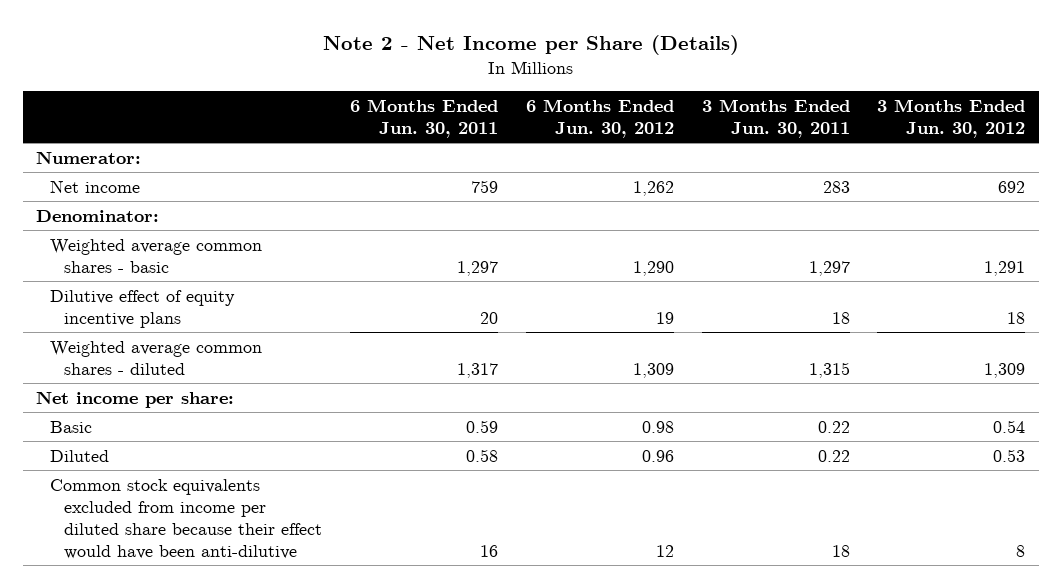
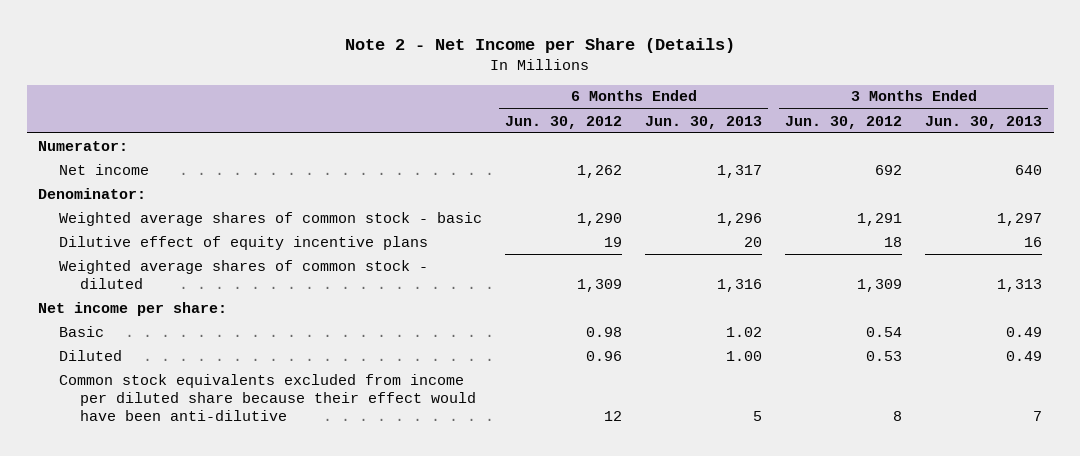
[350,98,499,138] 6 Months Ended Jun. 30, 2011 -> none
[701,98,850,138] 3 Months Ended Jun. 30, 2011 -> none
none -> [645,115,763,129] Jun. 30, 2013
none -> [925,115,1043,129] Jun. 30, 2013
[50,238,263,273] Weighted average common shares - basic -> [59,211,483,226] Weighted average shares of common stock - basic
[50,340,263,375] Weighted average common shares - diluted -> [59,259,429,290] Weighted average shares of common stock - diluted

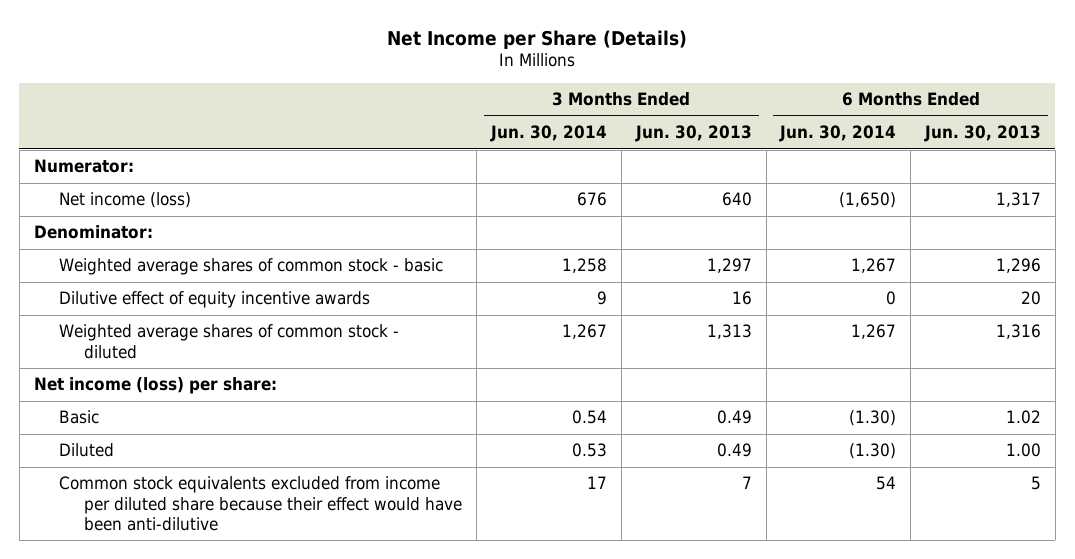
[345,37,736,53] Note 2 - Net Income per Share (Details) -> [387,29,688,49] Net Income per Share (Details)
[505,115,623,129] Jun. 30, 2012 -> none
[785,115,903,129] Jun. 30, 2012 -> none
none -> [490,125,608,143] Jun. 30, 2014
none -> [779,125,897,143] Jun. 30, 2014
[59,163,150,175] Net income -> [59,192,192,209] Net income (loss)
[59,235,429,250] Dilutive effect of equity incentive plans -> [59,291,371,309] Dilutive effect of equity incentive awards
[38,301,228,316] Net income per share: -> [33,377,277,395] Net income (loss) per share:

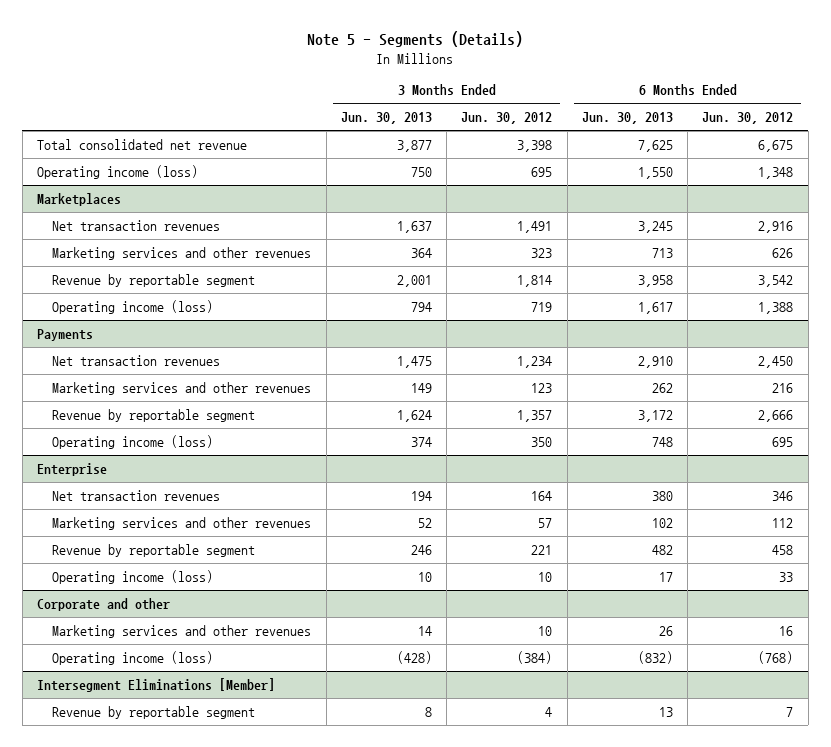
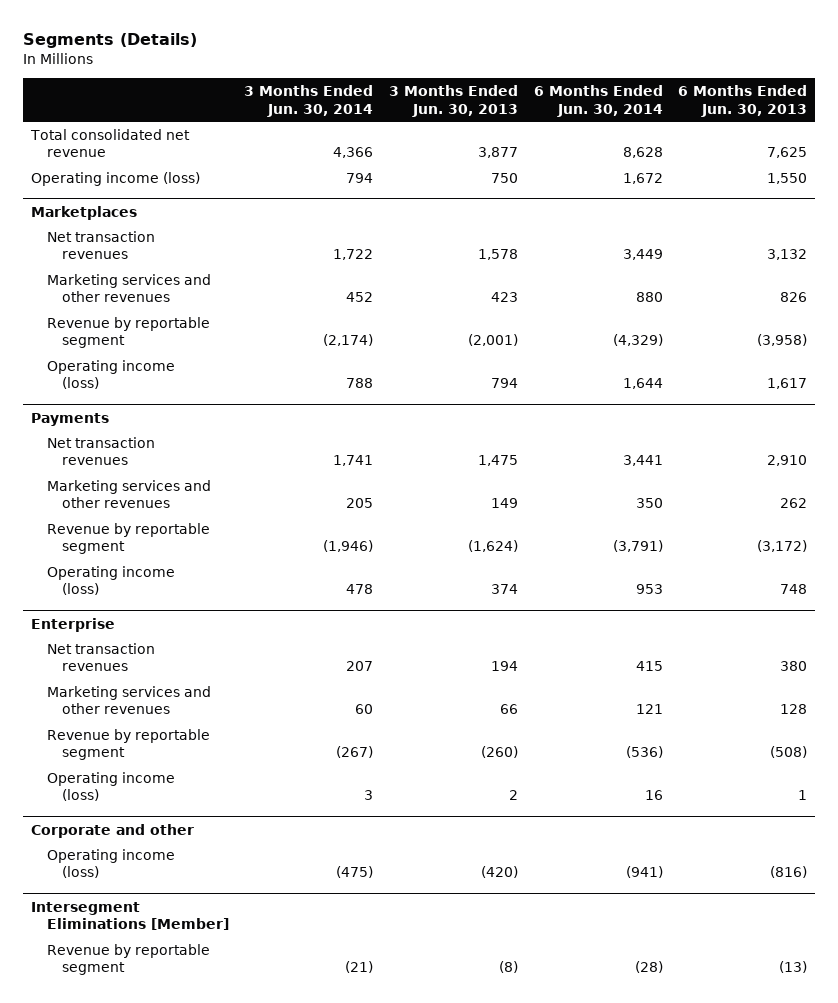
[307,30,524,47] Note 5 - Segments (Details) -> [23,33,198,49] Segments (Details)
[461,112,553,125] Jun. 30, 2012 -> none
[702,112,794,125] Jun. 30, 2012 -> none
none -> [244,84,374,117] 3 Months Ended Jun. 30, 2014
none -> [533,84,663,117] 6 Months Ended Jun. 30, 2014
[396,220,432,233] 1,637 -> [478,249,519,261] 1,578
[637,220,673,233] 3,245 -> [767,249,808,261] 3,132
[410,247,432,258] 364 -> [491,292,519,303] 423
[651,247,673,258] 713 -> [780,292,808,303] 826
[396,274,432,287] 2,001 -> [468,334,519,347] (2,001)
[637,274,673,287] 3,958 -> [757,334,808,347] (3,958)
[396,409,432,422] 1,624 -> [468,540,519,553] (1,624)
[637,409,673,422] 3,172 -> [757,540,808,553] (3,172)
[417,517,432,528] 52 -> [500,704,519,715] 66
[651,517,673,528] 102 -> [780,704,808,715] 128
[410,544,432,555] 246 -> [481,746,519,759] (260)
[651,544,673,555] 482 -> [770,746,808,759] (508)
[417,571,432,582] 10 -> [509,790,519,801] 2
[658,571,673,582] 17 -> [798,790,808,801] 1
[52,624,312,638] Marketing services and other revenues -> none
[396,650,432,664] (428) -> [481,866,519,879] (420)
[637,650,673,664] (832) -> [770,866,808,879] (816)
[424,706,432,717] 8 -> [499,961,519,974] (8)
[658,706,673,717] 13 -> [779,961,808,974] (13)

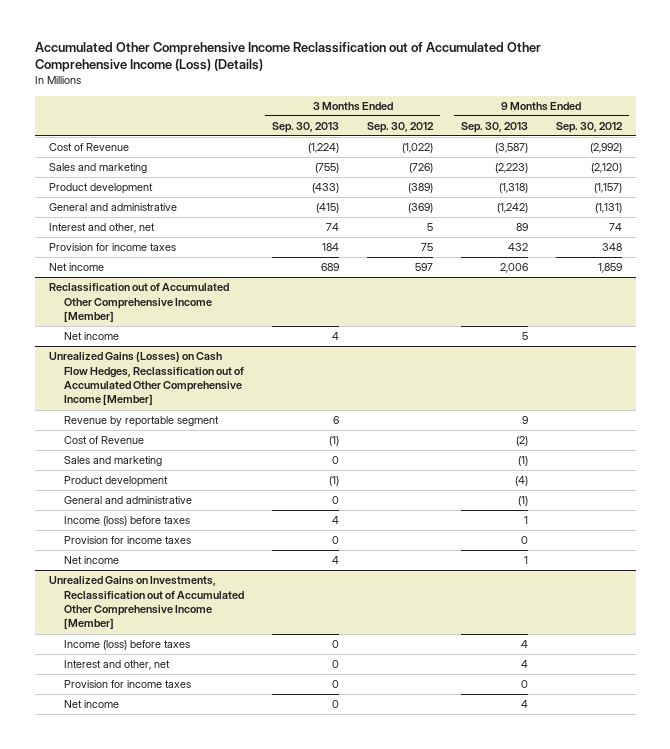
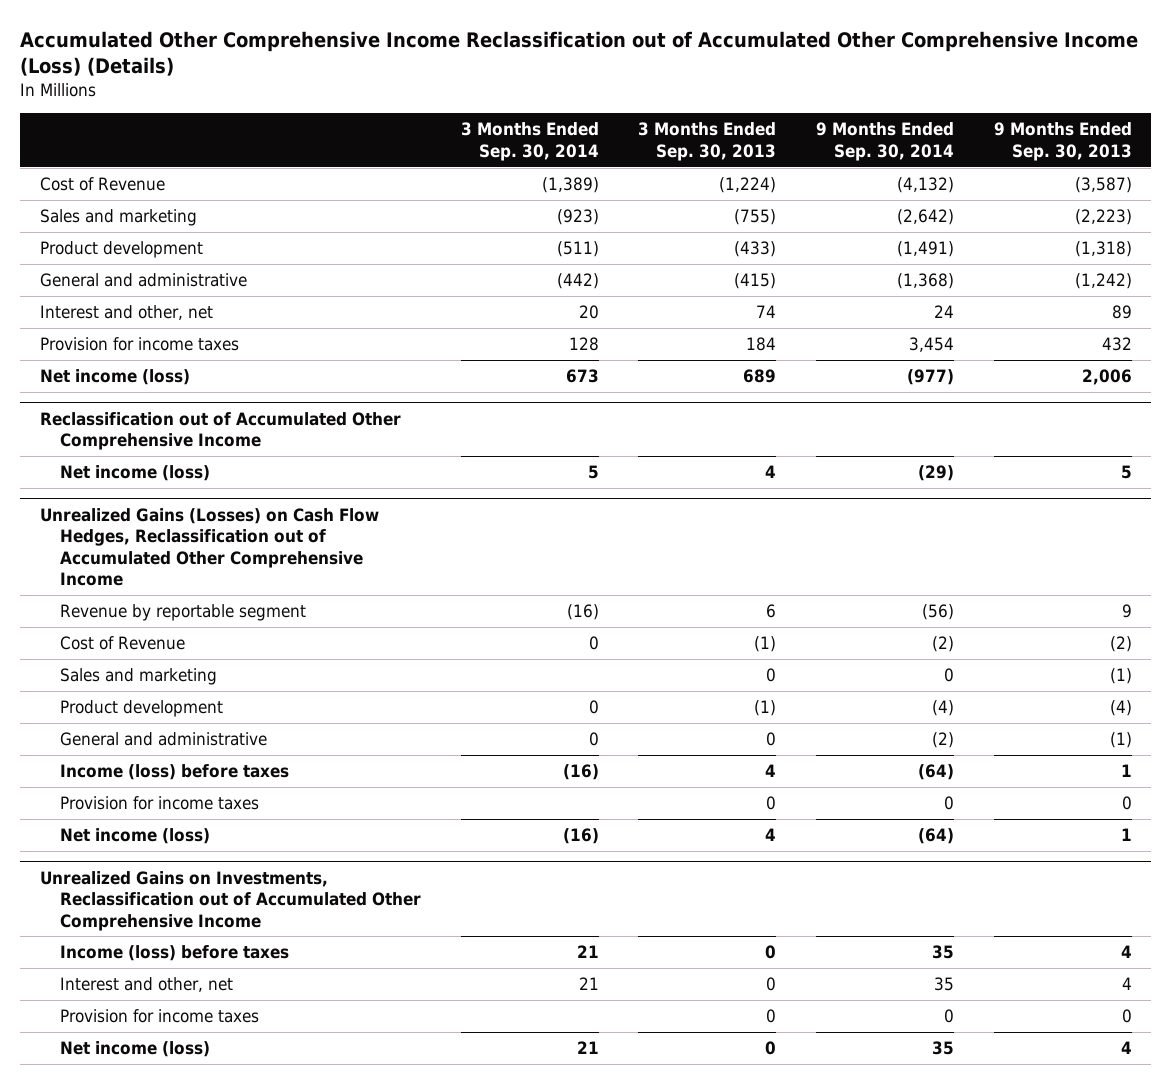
[366,121,434,133] Sep. 30, 2012 -> none
[555,121,623,133] Sep. 30, 2012 -> none
none -> [460,122,599,161] 3 Months Ended Sep. 30, 2014
none -> [815,122,954,161] 9 Months Ended Sep. 30, 2014
[48,263,104,272] Net income -> [39,369,190,386] Net income (loss)
[48,283,229,323] Reclassification out of Accumulated Other Comprehensive Income [Member] -> [39,411,401,451] Reclassification out of Accumulated Other Comprehensive Income
[64,332,120,341] Net income -> [60,465,211,482] Net income (loss)
[48,352,245,406] Unrealized Gains (Losses) on Cash Flow Hedges, Reclassification out of Accumulated Other Comprehensive Income [Member] -> [39,507,379,587] Unrealized Gains (Losses) on Cash Flow Hedges, Reclassification out of Accumulated Other Comprehensive Income
[64,556,120,565] Net income -> [60,828,211,845] Net income (loss)
[48,576,245,630] Unrealized Gains on Investments, Reclassification out of Accumulated Other Comprehensive Income [Member] -> [39,870,422,931] Unrealized Gains on Investments, Reclassification out of Accumulated Other Comprehensive Income
[64,700,120,709] Net income -> [60,1041,211,1058] Net income (loss)

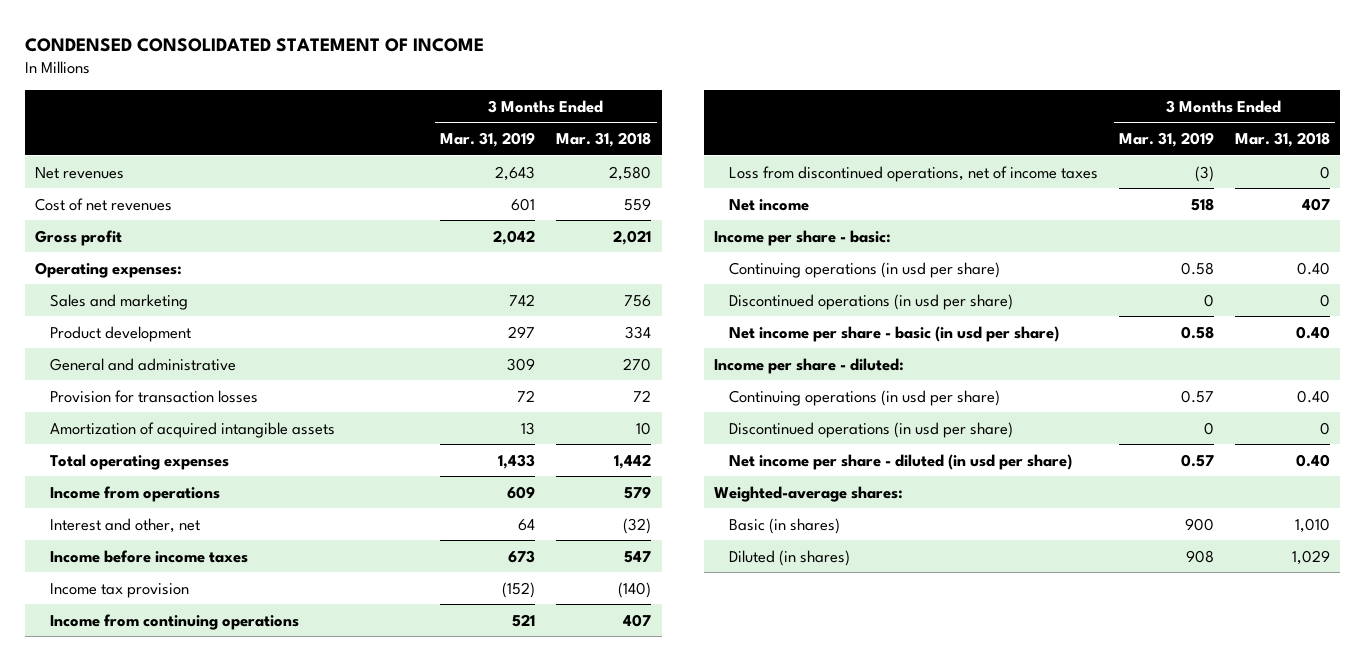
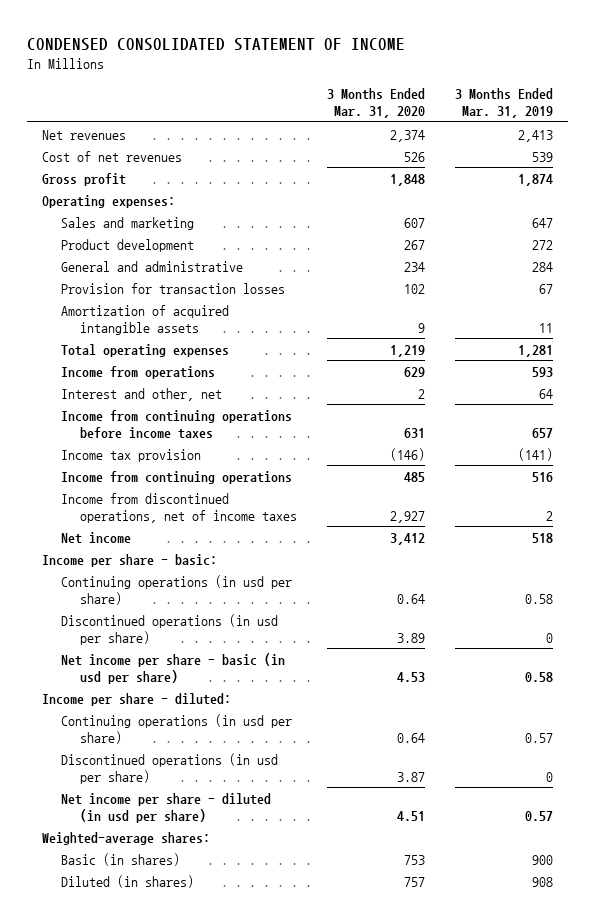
[556,132,652,148] Mar. 31, 2018 -> none
none -> [327,88,426,119] 3 Months Ended Mar. 31, 2020
[495,165,536,181] 2,643 -> [517,129,553,142] 2,413
[511,197,536,211] 601 -> [531,151,553,162] 539
[493,229,536,245] 2,042 -> [517,173,553,186] 1,874
[509,293,536,306] 742 -> [531,217,553,228] 647
[508,325,536,338] 297 -> [531,239,553,250] 272
[507,357,536,371] 309 -> [531,261,553,272] 284
[517,389,536,402] 72 -> [538,283,553,294] 67
[521,421,536,435] 13 -> [538,322,553,333] 11
[498,453,536,469] 1,433 -> [517,344,553,357] 1,281
[507,485,536,499] 609 -> [531,366,553,377] 593
[50,549,249,563] Income before income taxes -> [61,409,293,439] Income from continuing operations before income taxes
[508,549,536,563] 673 -> [531,427,553,438] 657
[502,581,536,598] (152) -> [517,447,553,461] (141)
[512,613,536,627] 521 -> [531,471,553,482] 516
[728,165,1098,182] Loss from discontinued operations, net of income taxes -> [61,492,298,523] Income from discontinued operations, net of income taxes
[1194,165,1214,182] (3) -> [545,510,553,521] 2

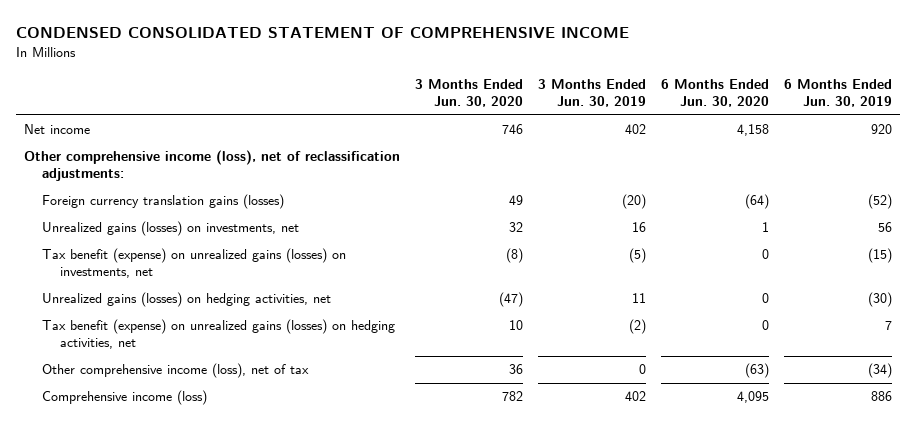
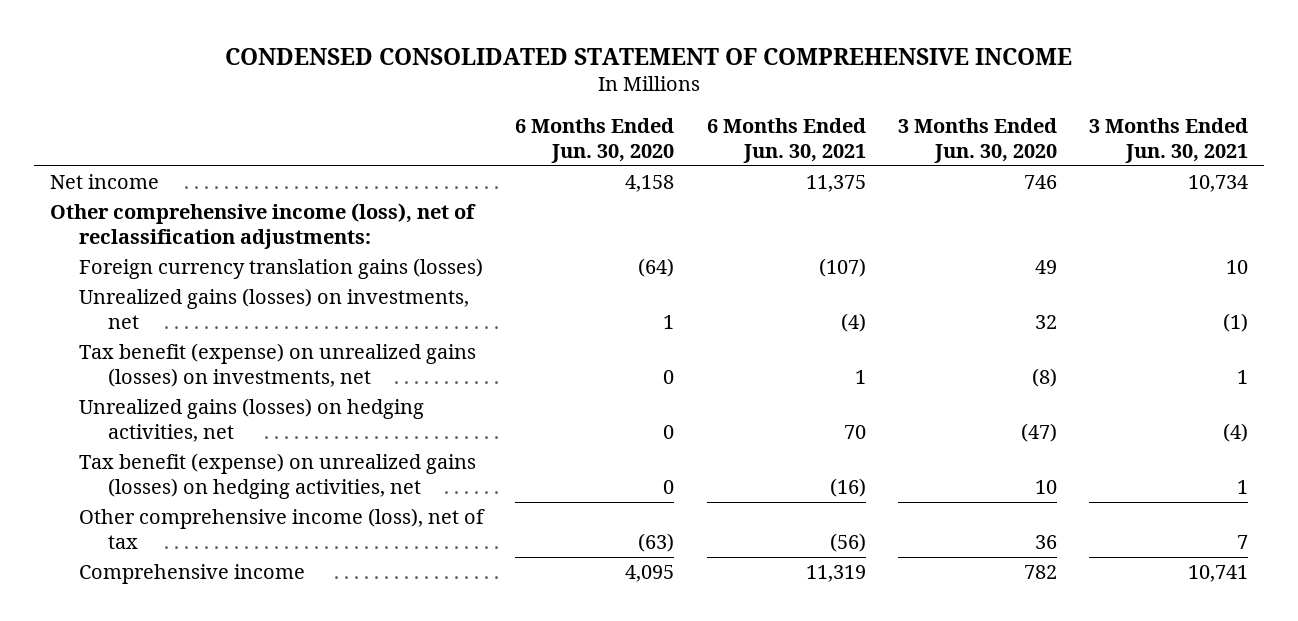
[537,79,646,108] 3 Months Ended Jun. 30, 2019 -> none
[784,79,893,108] 6 Months Ended Jun. 30, 2019 -> none
none -> [706,118,866,164] 6 Months Ended Jun. 30, 2021
none -> [1089,118,1249,164] 3 Months Ended Jun. 30, 2021
[41,390,207,406] Comprehensive income (loss) -> [78,564,305,585] Comprehensive income

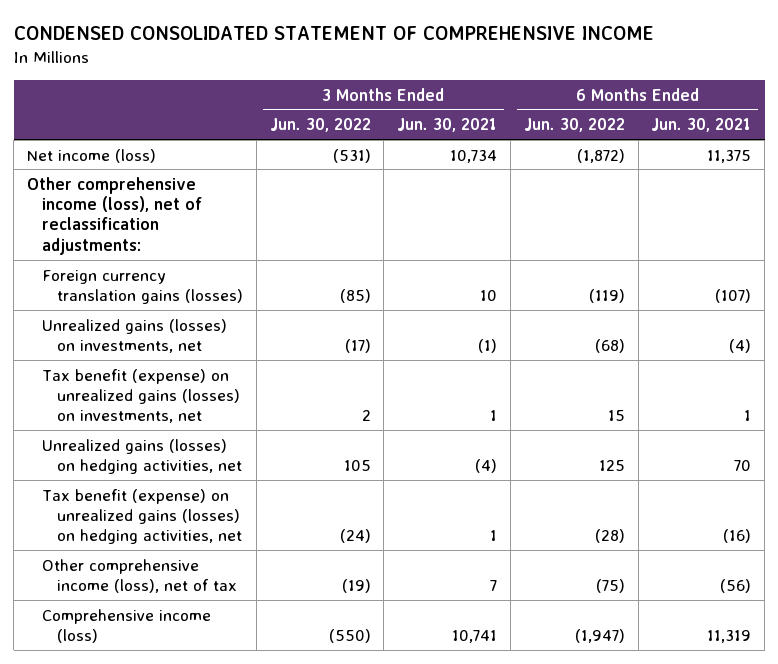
[515,118,675,164] 6 Months Ended Jun. 30, 2020 -> none
[897,118,1057,164] 3 Months Ended Jun. 30, 2020 -> none
none -> [269,118,371,133] Jun. 30, 2022
none -> [523,118,625,133] Jun. 30, 2022
[50,174,160,190] Net income -> [26,148,156,163] Net income (loss)
[78,564,305,585] Comprehensive income -> [42,608,212,644] Comprehensive income (loss)

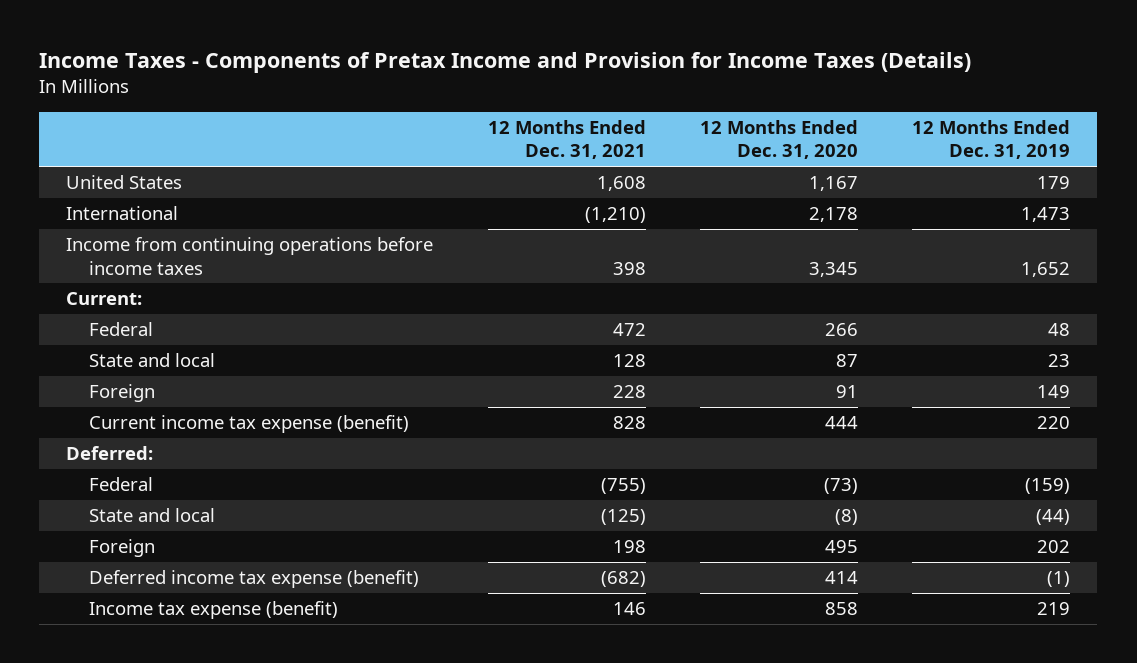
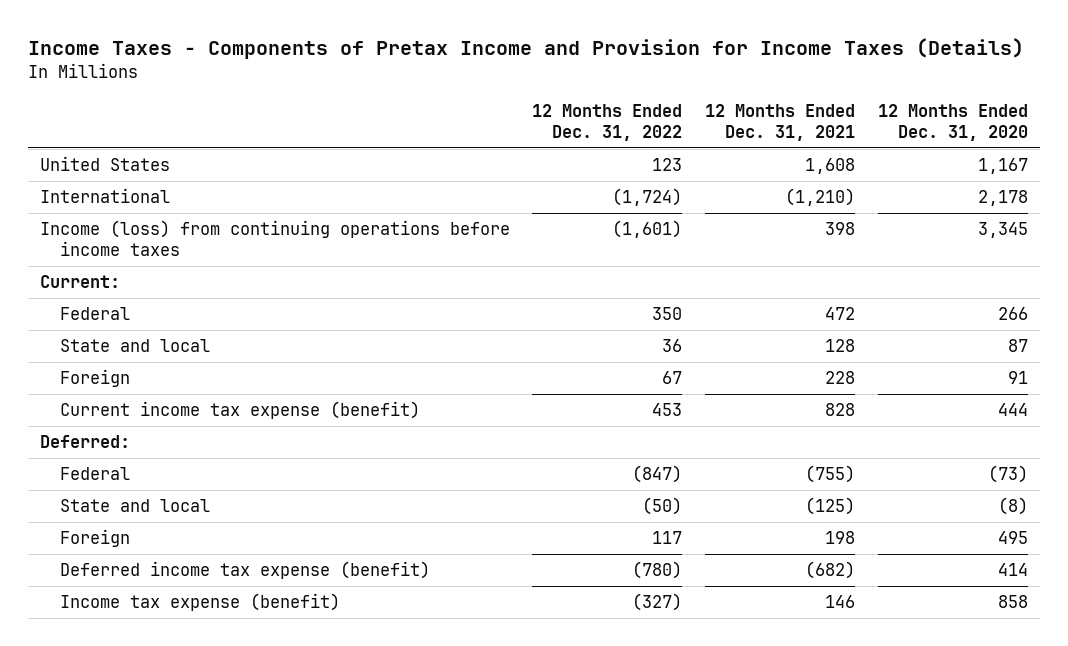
[912,119,1071,160] 12 Months Ended Dec. 31, 2019 -> none
none -> [532,103,683,142] 12 Months Ended Dec. 31, 2022
[66,237,434,275] Income from continuing operations before income taxes -> [39,220,510,257] Income (loss) from continuing operations before income taxes

